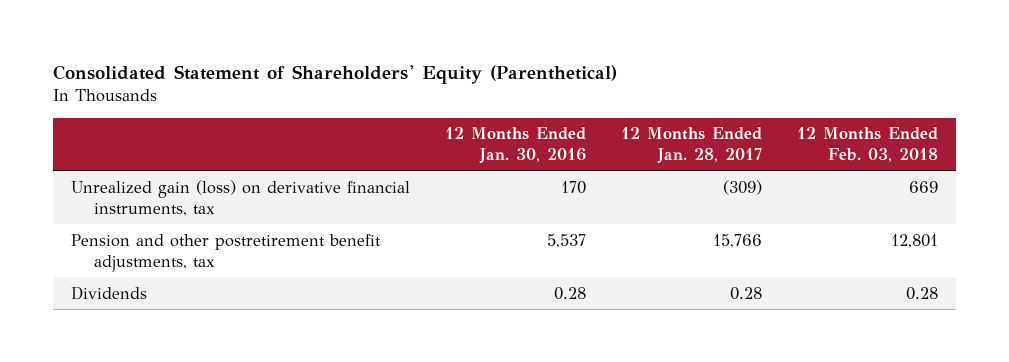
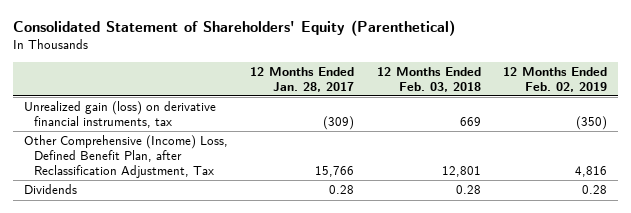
[444,127,586,164] 12 Months Ended Jan. 30, 2016 -> none
none -> [503,66,608,92] 12 Months Ended Feb. 02, 2019
[70,233,381,272] Pension and other postretirement benefit adjustments, tax -> [24,135,229,178] Other Comprehensive (Income) Loss, Defined Benefit Plan, after Reclassification Adjustment, Tax

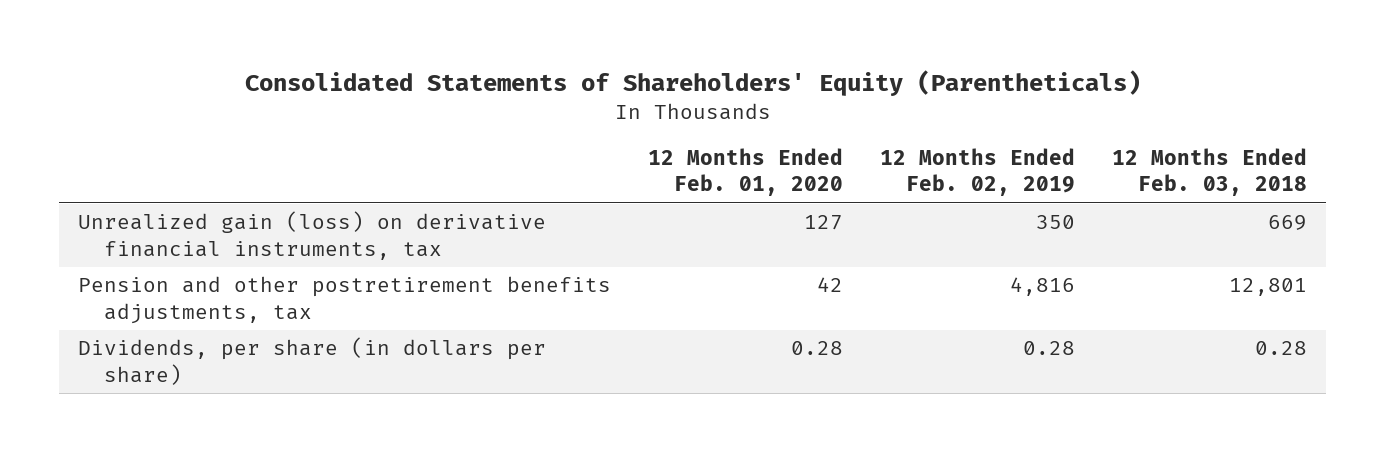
[12,20,455,37] Consolidated Statement of Shareholders' Equity (Parenthetical) -> [244,70,1141,97] Consolidated Statements of Shareholders' Equity (Parentheticals)
[250,66,355,92] 12 Months Ended Jan. 28, 2017 -> none
none -> [648,148,844,197] 12 Months Ended Feb. 01, 2020
[576,115,608,130] (350) -> [1036,215,1076,230] 350
[24,135,229,178] Other Comprehensive (Income) Loss, Defined Benefit Plan, after Reclassification Adjustment, Tax -> [77,276,611,324] Pension and other postretirement benefits adjustments, tax
[24,184,78,195] Dividends -> [77,337,546,385] Dividends, per share (in dollars per share)

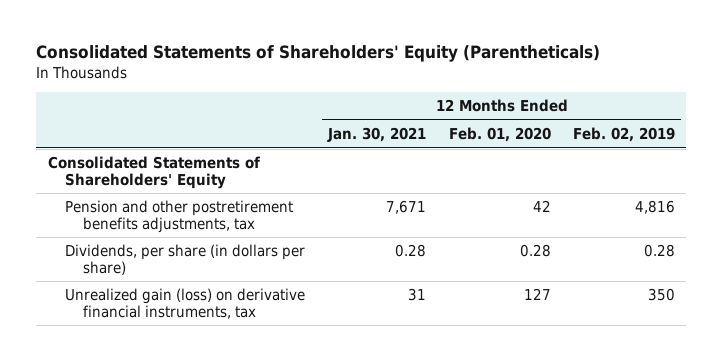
[1112,148,1308,197] 12 Months Ended Feb. 03, 2018 -> none
none -> [327,126,427,142] Jan. 30, 2021
none -> [47,156,260,189] Consolidated Statements of Shareholders' Equity
[77,211,546,260] Unrealized gain (loss) on derivative financial instruments, tax -> [65,288,306,319] Unrealized gain (loss) on derivative financial instruments, tax

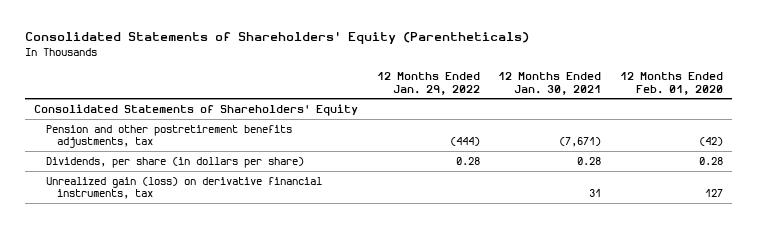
[573,126,676,142] Feb. 02, 2019 -> none
none -> [376,72,480,95] 12 Months Ended Jan. 29, 2022
[386,200,427,215] 7,671 -> [559,137,602,148] (7,671)
[532,200,551,213] 42 -> [698,137,723,147] (42)

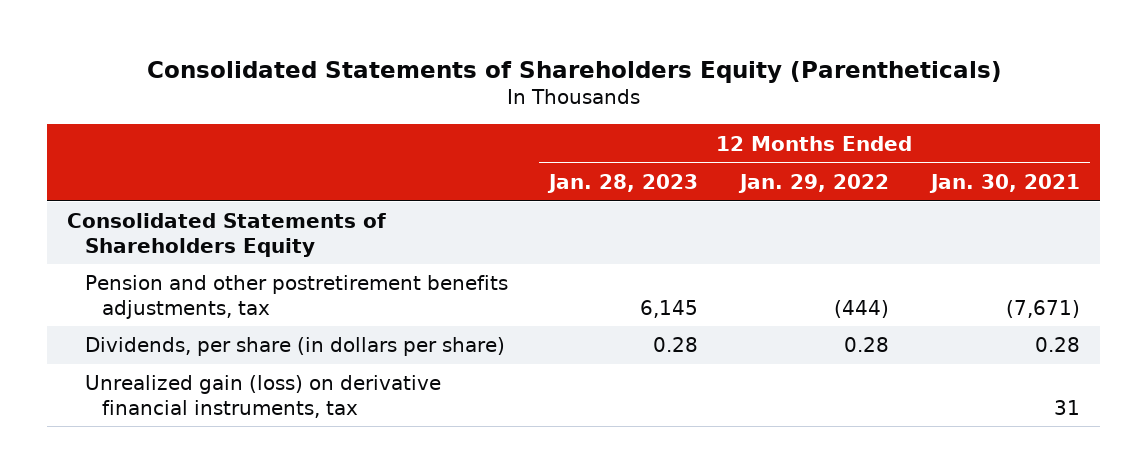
[25,31,530,45] Consolidated Statements of Shareholders' Equity (Parentheticals) -> [146,60,1002,83] Consolidated Statements of Shareholders Equity (Parentheticals)
[619,72,723,95] 12 Months Ended Feb. 01, 2020 -> none
none -> [547,173,699,193] Jan. 28, 2023
[34,103,359,116] Consolidated Statements of Shareholders' Equity -> [67,213,387,257] Consolidated Statements of Shareholders Equity

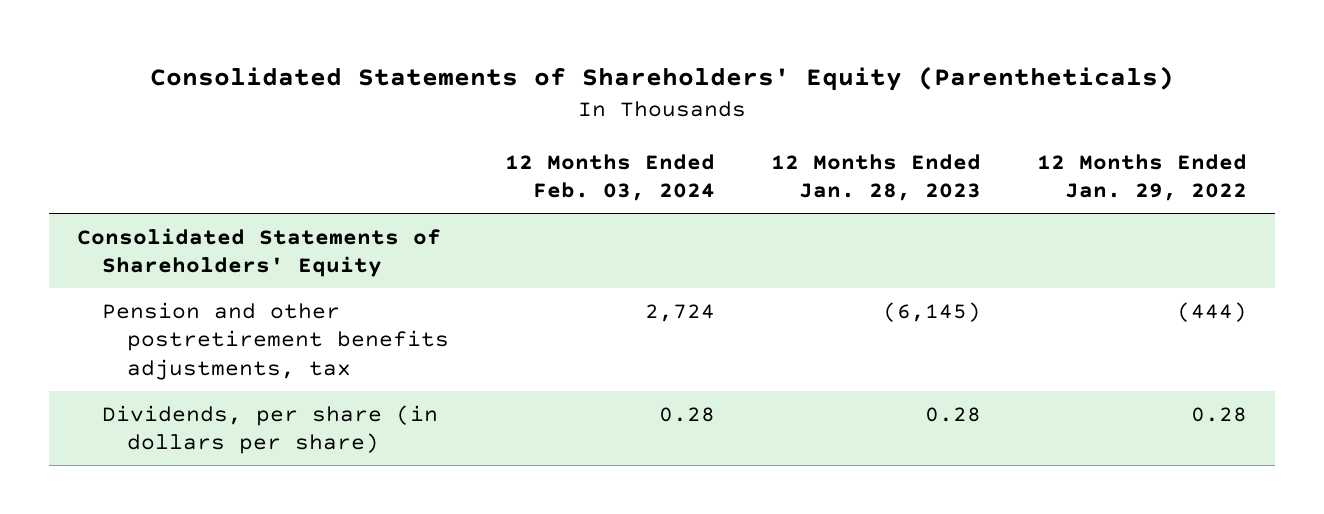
[146,60,1002,83] Consolidated Statements of Shareholders Equity (Parentheticals) -> [150,65,1175,91] Consolidated Statements of Shareholders' Equity (Parentheticals)
[928,173,1080,193] Jan. 30, 2021 -> none
none -> [505,153,716,202] 12 Months Ended Feb. 03, 2024
[67,213,387,257] Consolidated Statements of Shareholders Equity -> [76,227,441,278] Consolidated Statements of Shareholders' Equity
[640,299,699,318] 6,145 -> [883,301,982,322] (6,145)
[84,375,441,418] Unrealized gain (loss) on derivative financial instruments, tax -> none

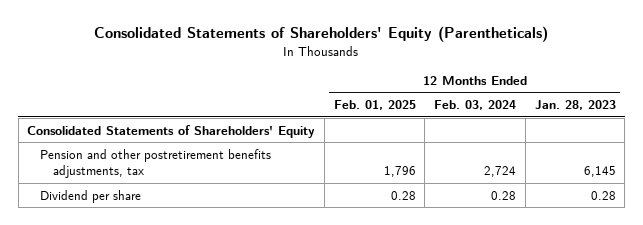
[1037,153,1248,202] 12 Months Ended Jan. 29, 2022 -> none
none -> [333,100,416,111] Feb. 01, 2025
[883,301,982,322] (6,145) -> [583,166,616,178] 6,145
[102,404,439,455] Dividends, per share (in dollars per share) -> [40,189,142,203] Dividend per share

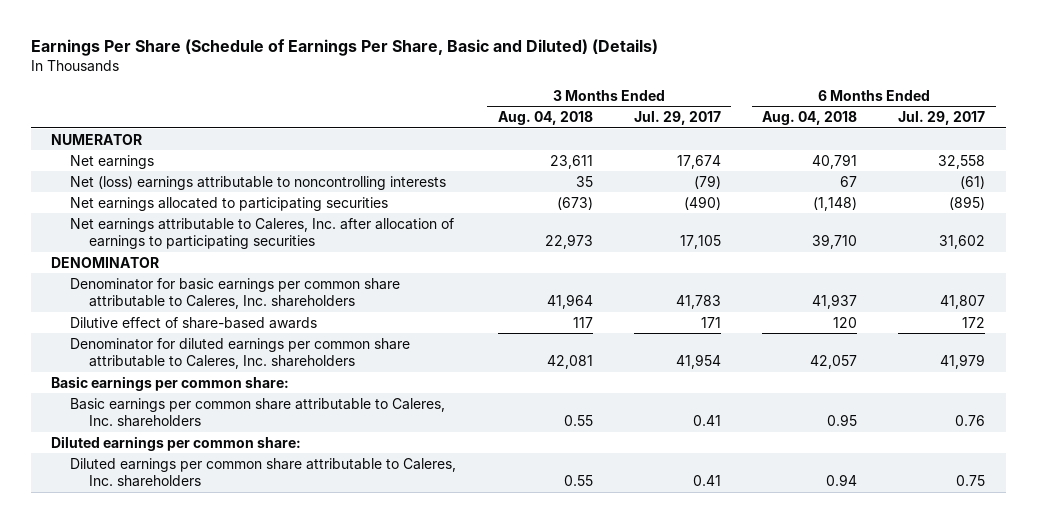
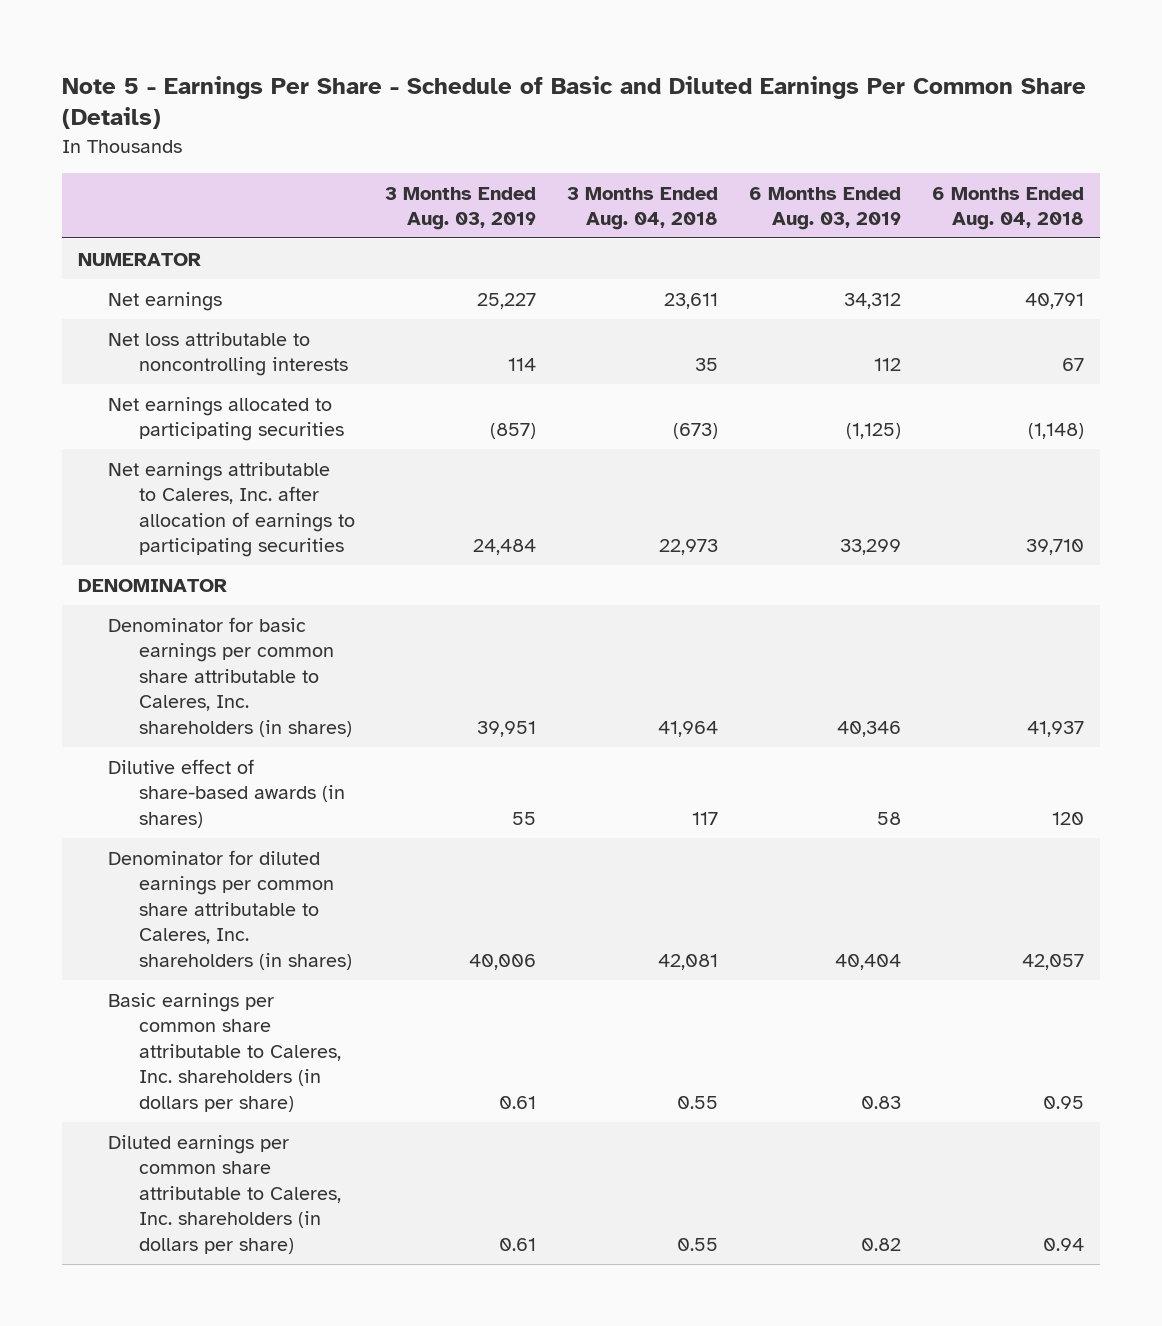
[30,39,658,57] Earnings Per Share (Schedule of Earnings Per Share, Basic and Diluted) (Details) -> [62,75,1087,130] Note 5 - Earnings Per Share - Schedule of Basic and Diluted Earnings Per Common Share (Details)
[633,111,721,126] Jul. 29, 2017 -> none
[898,111,986,126] Jul. 29, 2017 -> none
none -> [385,186,537,231] 3 Months Ended Aug. 03, 2019
none -> [749,186,902,231] 6 Months Ended Aug. 03, 2019
[70,175,447,190] Net (loss) earnings attributable to noncontrolling interests -> [108,331,348,377] Net loss attributable to noncontrolling interests
[51,375,290,391] Basic earnings per common share: -> none
[51,435,302,451] Diluted earnings per common share: -> none
[70,277,401,310] Denominator for basic earnings per common share attributable to Caleres, Inc. shareholders -> [108,616,352,737] Denominator for basic earnings per common share attributable to Caleres, Inc. shareholders (in shares)
[70,316,318,329] Dilutive effect of share-based awards -> [108,758,345,828] Dilutive effect of share-based awards (in shares)
[70,337,411,370] Denominator for diluted earnings per common share attributable to Caleres, Inc. shareholders -> [108,849,352,970] Denominator for diluted earnings per common share attributable to Caleres, Inc. shareholders (in shares)
[70,397,446,428] Basic earnings per common share attributable to Caleres, Inc. shareholders -> [108,992,341,1112] Basic earnings per common share attributable to Caleres, Inc. shareholders (in dollars per share)
[70,457,457,488] Diluted earnings per common share attributable to Caleres, Inc. shareholders -> [108,1134,341,1254] Diluted earnings per common share attributable to Caleres, Inc. shareholders (in dollars per share)

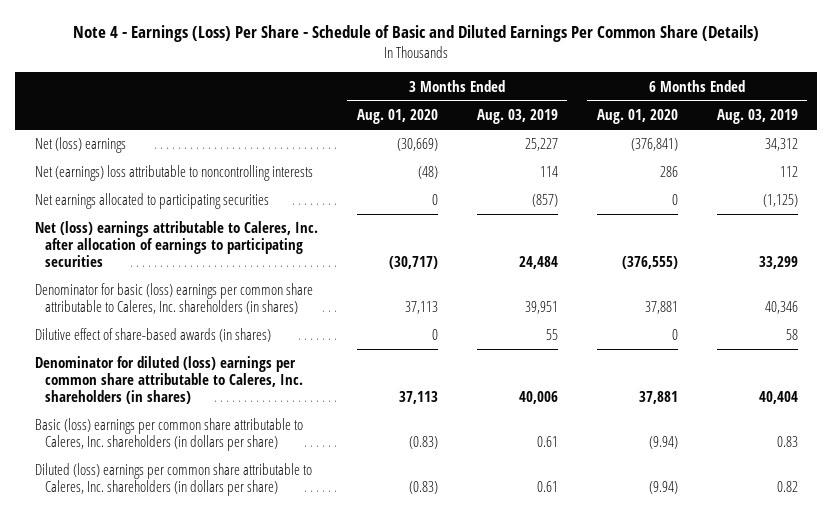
[62,75,1087,130] Note 5 - Earnings Per Share - Schedule of Basic and Diluted Earnings Per Common Share (Details) -> [73,24,760,42] Note 4 - Earnings (Loss) Per Share - Schedule of Basic and Diluted Earnings Per Common Share (Details)
[567,186,719,231] 3 Months Ended Aug. 04, 2018 -> none
[932,186,1085,231] 6 Months Ended Aug. 04, 2018 -> none
none -> [356,109,438,125] Aug. 01, 2020
none -> [596,109,678,125] Aug. 01, 2020
[77,252,201,266] NUMERATOR -> none
[108,291,223,311] Net earnings -> [34,137,126,154] Net (loss) earnings
[108,331,348,377] Net loss attributable to noncontrolling interests -> [34,165,313,182] Net (earnings) loss attributable to noncontrolling interests
[77,578,227,592] DENOMINATOR -> none
[108,461,355,558] Net earnings attributable to Caleres, Inc. after allocation of earnings to participating securities -> [34,221,318,268] Net (loss) earnings attributable to Caleres, Inc. after allocation of earnings to participating securities
[108,616,352,737] Denominator for basic earnings per common share attributable to Caleres, Inc. shareholders (in shares) -> [34,283,313,315] Denominator for basic (loss) earnings per common share attributable to Caleres, Inc. shareholders (in shares)
[108,849,352,970] Denominator for diluted earnings per common share attributable to Caleres, Inc. shareholders (in shares) -> [34,356,304,405] Denominator for diluted (loss) earnings per common share attributable to Caleres, Inc. shareholders (in shares)
[108,992,341,1112] Basic earnings per common share attributable to Caleres, Inc. shareholders (in dollars per share) -> [34,418,303,452] Basic (loss) earnings per common share attributable to Caleres, Inc. shareholders (in dollars per share)
[108,1134,341,1254] Diluted earnings per common share attributable to Caleres, Inc. shareholders (in dollars per share) -> [34,463,312,497] Diluted (loss) earnings per common share attributable to Caleres, Inc. shareholders (in dollars per share)

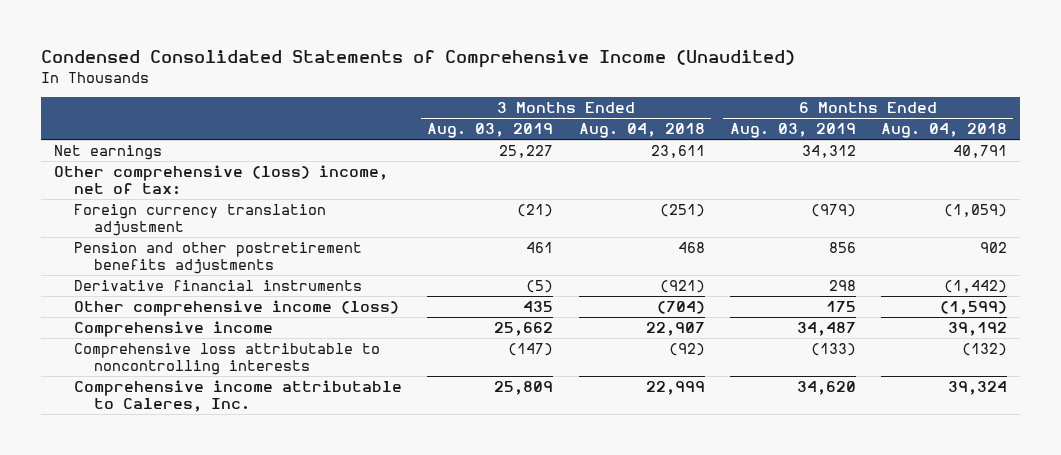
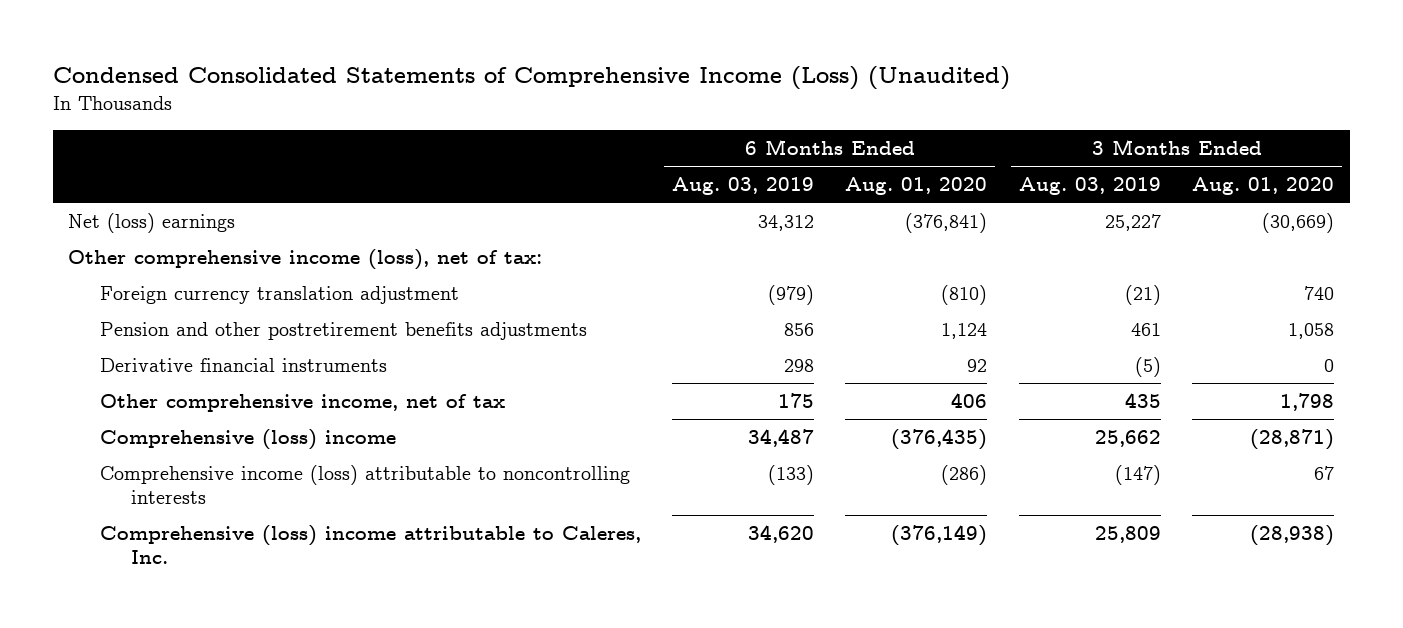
[41,50,796,69] Condensed Consolidated Statements of Comprehensive Income (Unaudited) -> [52,66,1010,91] Condensed Consolidated Statements of Comprehensive Income (Loss) (Unaudited)
[578,123,705,139] Aug. 04, 2018 -> none
[881,123,1008,139] Aug. 04, 2018 -> none
none -> [845,177,988,196] Aug. 01, 2020
none -> [1192,177,1335,196] Aug. 01, 2020
[53,145,162,161] Net earnings -> [68,212,236,233] Net (loss) earnings
[53,165,388,195] Other comprehensive (loss) income, net of tax: -> [68,248,543,270] Other comprehensive income (loss), net of tax:
[74,300,400,317] Other comprehensive income (loss) -> [99,393,505,412] Other comprehensive income, net of tax
[74,321,274,338] Comprehensive income -> [99,428,396,450] Comprehensive (loss) income
[74,343,381,375] Comprehensive loss attributable to noncontrolling interests -> [99,464,630,504] Comprehensive income (loss) attributable to noncontrolling interests
[74,380,403,412] Comprehensive income attributable to Caleres, Inc. -> [99,524,641,564] Comprehensive (loss) income attributable to Caleres, Inc.

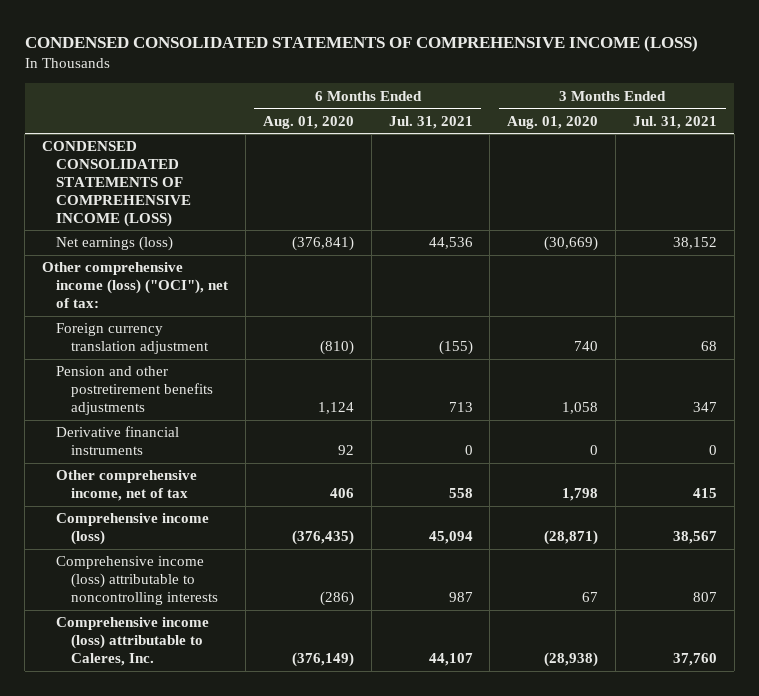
[52,66,1010,91] Condensed Consolidated Statements of Comprehensive Income (Loss) (Unaudited) -> [24,36,698,53] CONDENSED CONSOLIDATED STATEMENTS OF COMPREHENSIVE INCOME (LOSS)
[672,177,815,196] Aug. 03, 2019 -> none
[1018,177,1161,196] Aug. 03, 2019 -> none
none -> [388,115,473,129] Jul. 31, 2021
none -> [632,115,717,129] Jul. 31, 2021
none -> [42,141,192,227] CONDENSED CONSOLIDATED STATEMENTS OF COMPREHENSIVE INCOME (LOSS)
[68,212,236,233] Net (loss) earnings -> [56,236,174,252] Net earnings (loss)
[68,248,543,270] Other comprehensive income (loss), net of tax: -> [42,262,229,309] Other comprehensive income (loss) ("OCI"), net of tax:
[99,428,396,450] Comprehensive (loss) income -> [56,513,210,546] Comprehensive income (loss)
[99,524,641,564] Comprehensive (loss) income attributable to Caleres, Inc. -> [56,617,210,667] Comprehensive income (loss) attributable to Caleres, Inc.

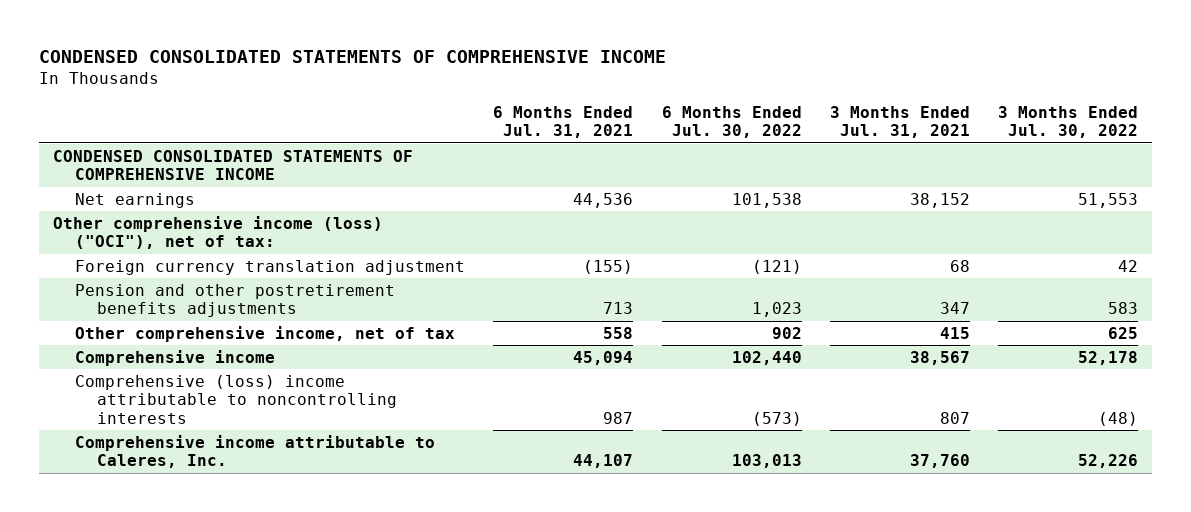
[24,36,698,53] CONDENSED CONSOLIDATED STATEMENTS OF COMPREHENSIVE INCOME (LOSS) -> [38,50,666,64] CONDENSED CONSOLIDATED STATEMENTS OF COMPREHENSIVE INCOME
[263,115,355,129] Aug. 01, 2020 -> none
[507,115,599,129] Aug. 01, 2020 -> none
none -> [661,105,802,139] 6 Months Ended Jul. 30, 2022
none -> [998,105,1139,139] 3 Months Ended Jul. 30, 2022
[42,141,192,227] CONDENSED CONSOLIDATED STATEMENTS OF COMPREHENSIVE INCOME (LOSS) -> [52,149,413,181] CONDENSED CONSOLIDATED STATEMENTS OF COMPREHENSIVE INCOME
[56,236,174,252] Net earnings (loss) -> [74,192,195,208] Net earnings
[56,426,180,456] Derivative financial instruments -> none
[56,513,210,546] Comprehensive income (loss) -> [74,349,275,366] Comprehensive income
[56,556,218,606] Comprehensive income (loss) attributable to noncontrolling interests -> [74,374,397,424] Comprehensive (loss) income attributable to noncontrolling interests
[56,617,210,667] Comprehensive income (loss) attributable to Caleres, Inc. -> [74,434,435,469] Comprehensive income attributable to Caleres, Inc.

